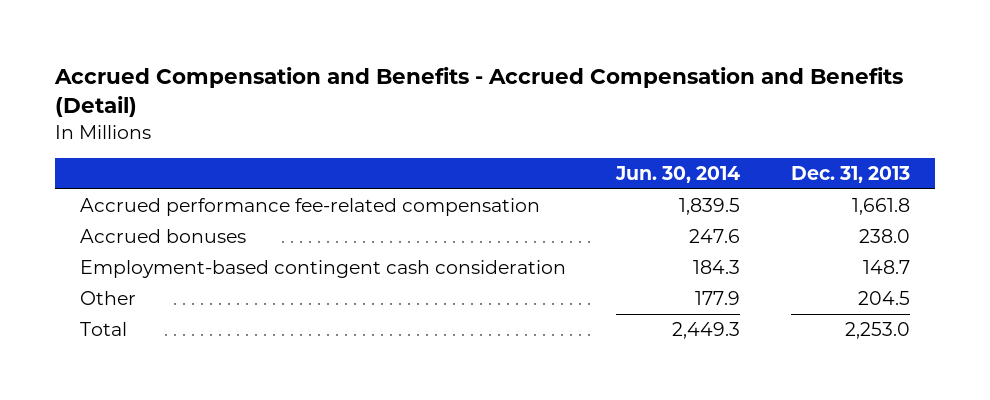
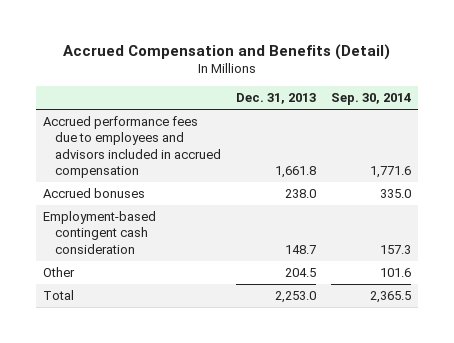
[53,67,903,118] Accrued Compensation and Benefits - Accrued Compensation and Benefits (Detail) -> [62,43,390,60] Accrued Compensation and Benefits (Detail)
[615,165,741,183] Jun. 30, 2014 -> none
none -> [330,93,411,106] Sep. 30, 2014
[80,198,541,217] Accrued performance fee-related compensation -> [42,116,221,179] Accrued performance fees due to employees and advisors included in accrued compensation

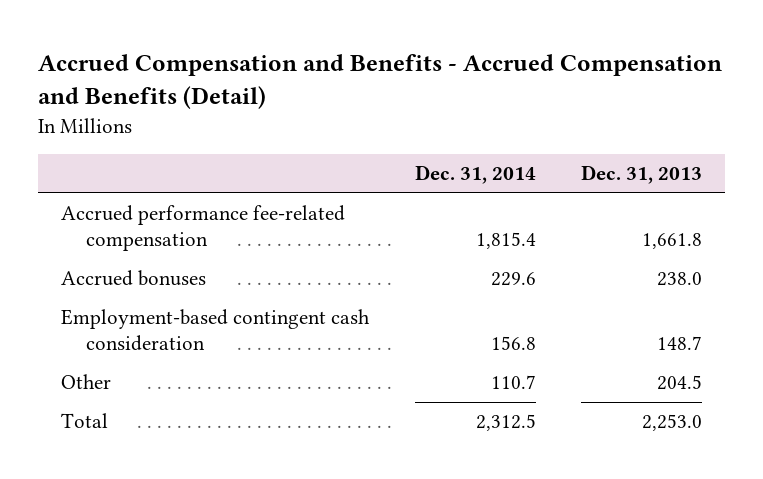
[62,43,390,60] Accrued Compensation and Benefits (Detail) -> [38,54,723,110] Accrued Compensation and Benefits - Accrued Compensation and Benefits (Detail)
[330,93,411,106] Sep. 30, 2014 -> none
none -> [414,165,536,185] Dec. 31, 2014
[42,116,221,179] Accrued performance fees due to employees and advisors included in accrued compensation -> [61,205,346,252] Accrued performance fee-related compensation

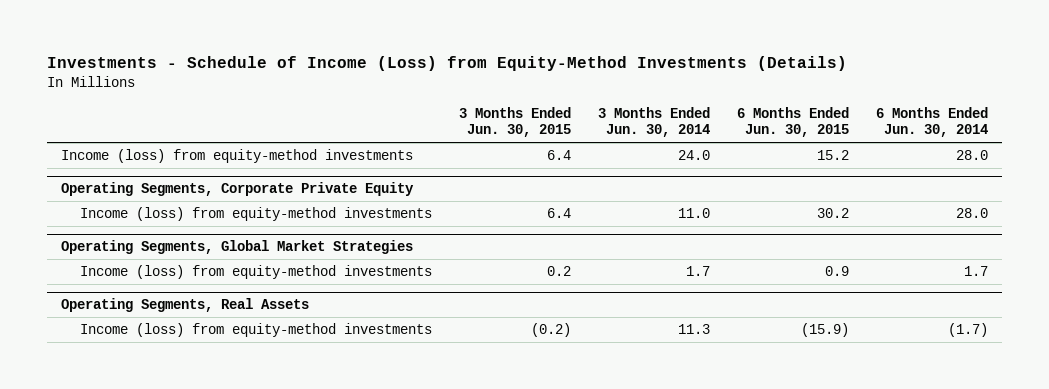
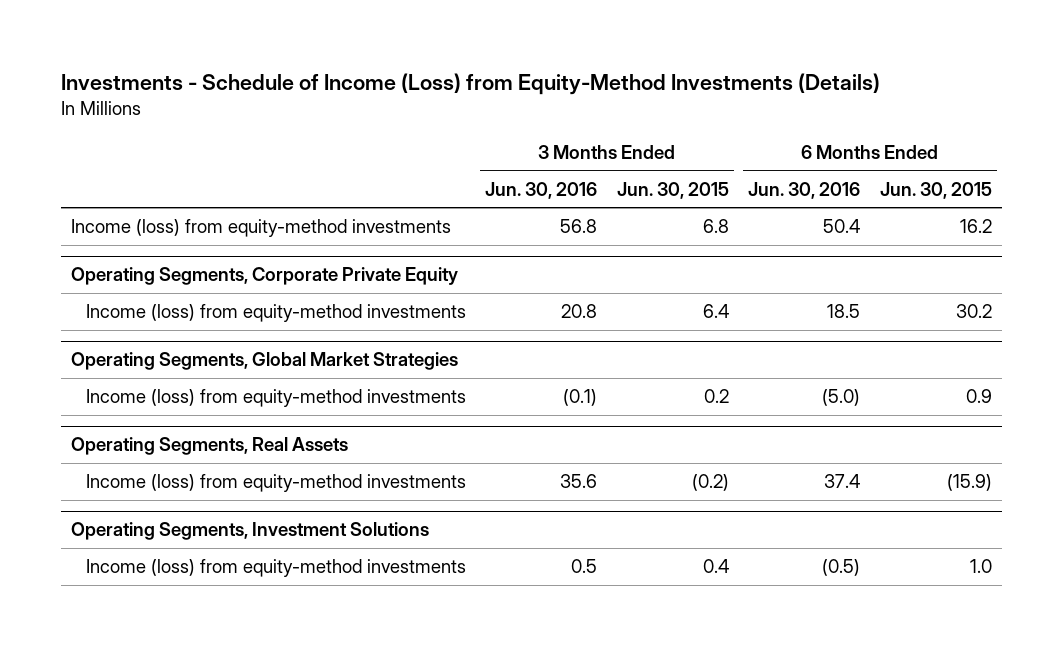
[597,106,710,138] 3 Months Ended Jun. 30, 2014 -> none
[876,106,989,138] 6 Months Ended Jun. 30, 2014 -> none
none -> [485,181,598,199] Jun. 30, 2016
none -> [748,181,861,199] Jun. 30, 2016
[546,149,571,160] 6.4 -> [702,219,729,234] 6.8
[817,149,850,160] 15.2 -> [960,219,993,234] 16.2
none -> [70,522,429,541] Operating Segments, Investment Solutions
none -> [85,559,466,578] Income (loss) from equity-method investments

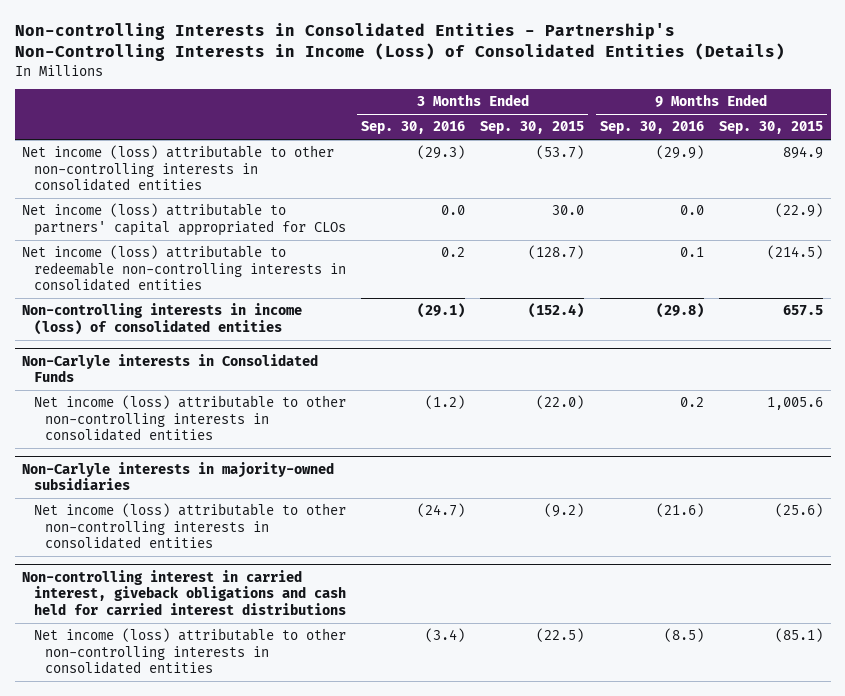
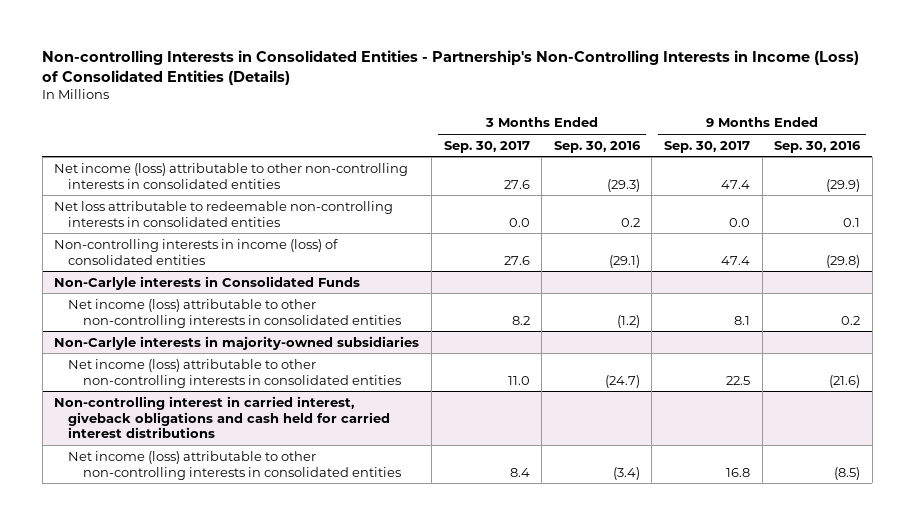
[480,121,585,135] Sep. 30, 2015 -> none
[718,121,823,135] Sep. 30, 2015 -> none
none -> [443,140,530,153] Sep. 30, 2017
none -> [664,140,751,153] Sep. 30, 2017
[22,203,346,236] Net income (loss) attributable to partners' capital appropriated for CLOs -> none
[22,245,346,292] Net income (loss) attributable to redeemable non-controlling interests in consolidated entities -> [54,200,394,227] Net loss attributable to redeemable non-controlling interests in consolidated entities

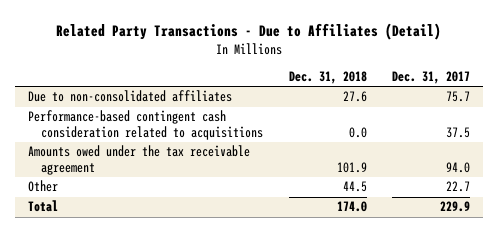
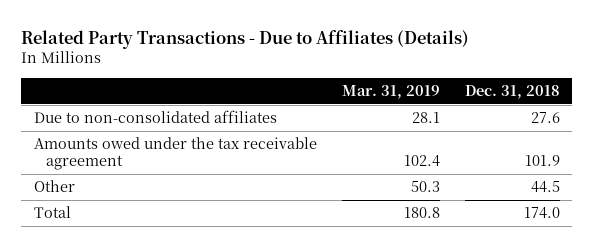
[56,22,442,40] Related Party Transactions - Due to Affiliates (Detail) -> [21,29,470,49] Related Party Transactions - Due to Affiliates (Details)
[392,71,471,85] Dec. 31, 2017 -> none
none -> [341,85,440,100] Mar. 31, 2019
[27,110,263,141] Performance-based contingent cash consideration related to acquisitions -> none

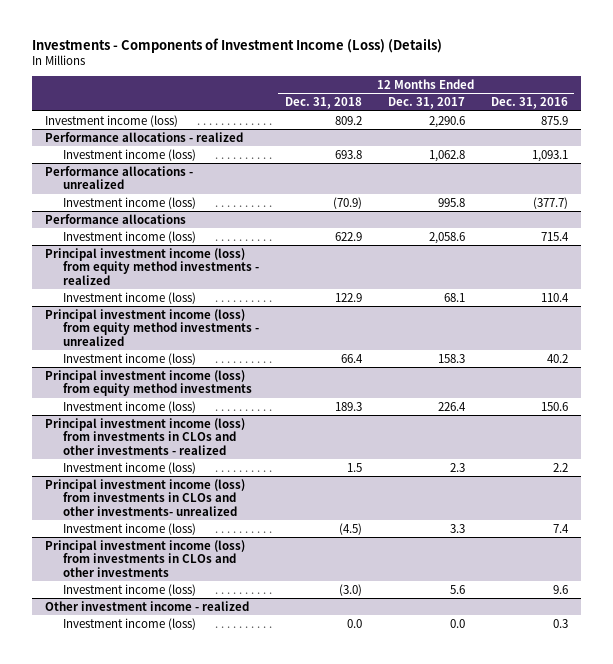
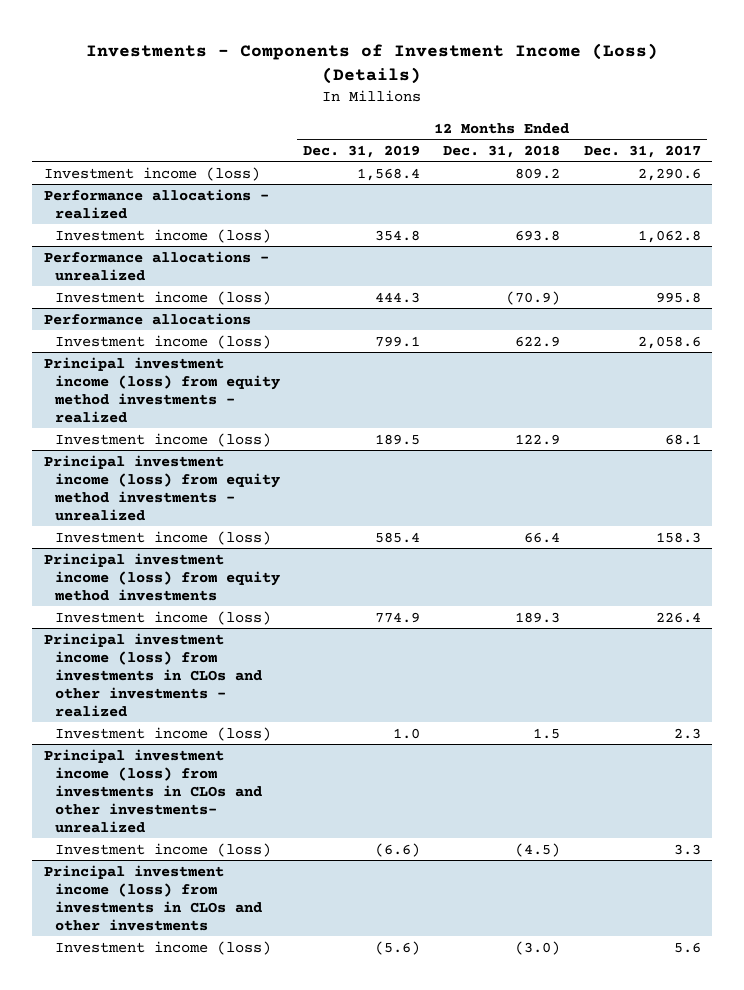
[490,97,568,110] Dec. 31, 2016 -> none
none -> [303,144,421,158] Dec. 31, 2019
[45,600,250,611] Other investment income - realized -> none
[62,617,196,630] Investment income (loss) -> none

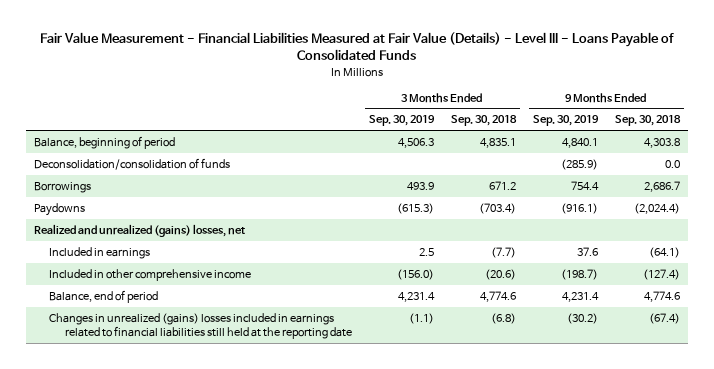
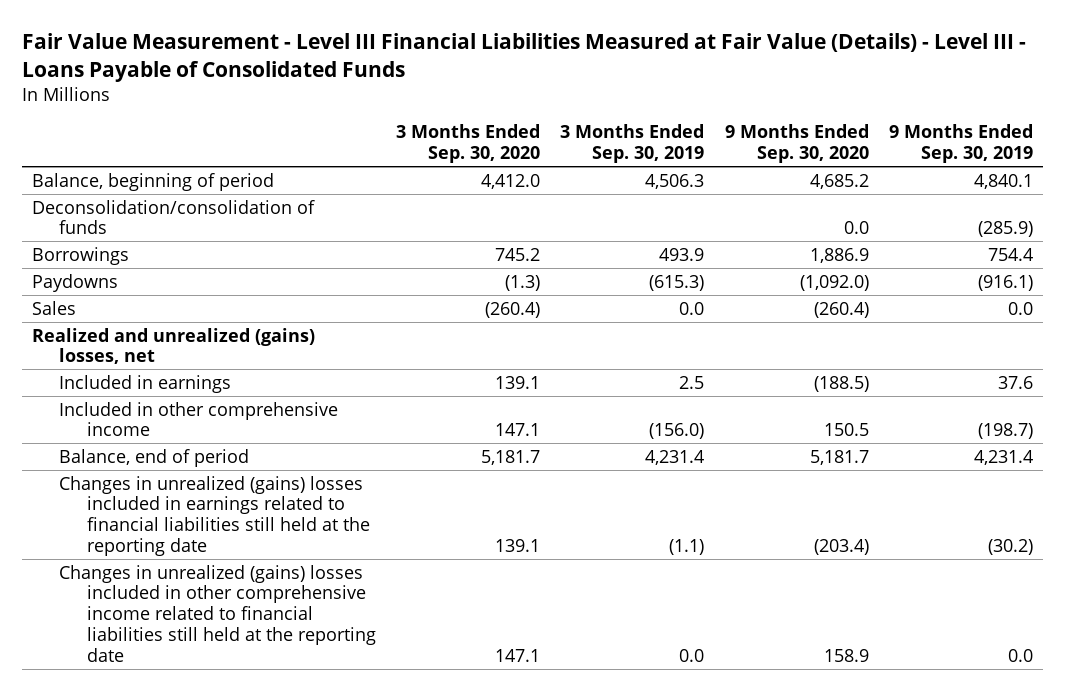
[40,32,675,61] Fair Value Measurement - Financial Liabilities Measured at Fair Value (Details) - Level III - Loans Payable of Consolidated Funds -> [21,33,1026,82] Fair Value Measurement - Level III Financial Liabilities Measured at Fair Value (Details) - Level III - Loans Payable of Consolidated Funds
[450,115,517,127] Sep. 30, 2018 -> none
[614,115,681,127] Sep. 30, 2018 -> none
none -> [396,124,541,164] 3 Months Ended Sep. 30, 2020
none -> [724,124,869,164] 9 Months Ended Sep. 30, 2020
none -> [31,300,76,315] Sales
none -> [59,564,377,663] Changes in unrealized (gains) losses included in other comprehensive income related to financial liabilities still held at the reporting date

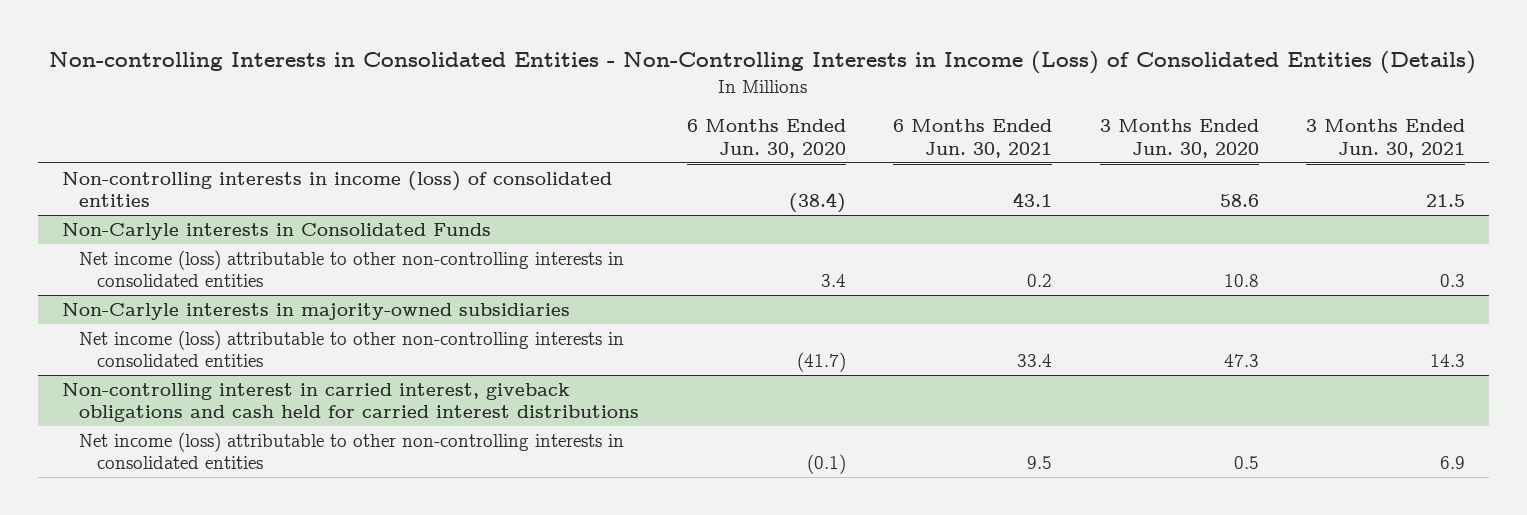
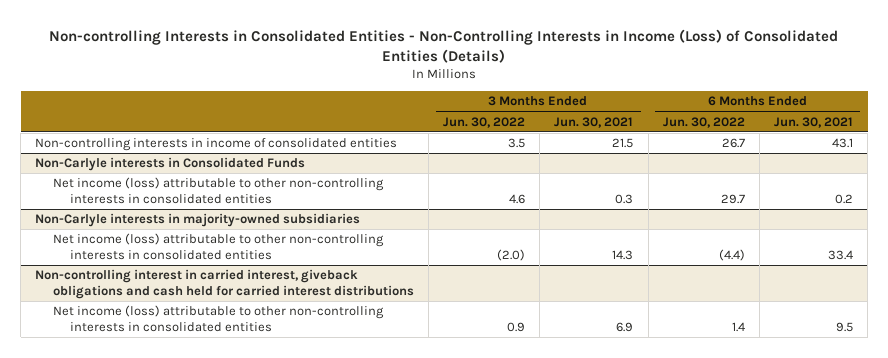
[686,119,846,158] 6 Months Ended Jun. 30, 2020 -> none
[1099,119,1259,158] 3 Months Ended Jun. 30, 2020 -> none
none -> [443,116,526,128] Jun. 30, 2022
none -> [662,116,745,128] Jun. 30, 2022
[61,170,612,208] Non-controlling interests in income (loss) of consolidated entities -> [35,138,398,152] Non-controlling interests in income of consolidated entities

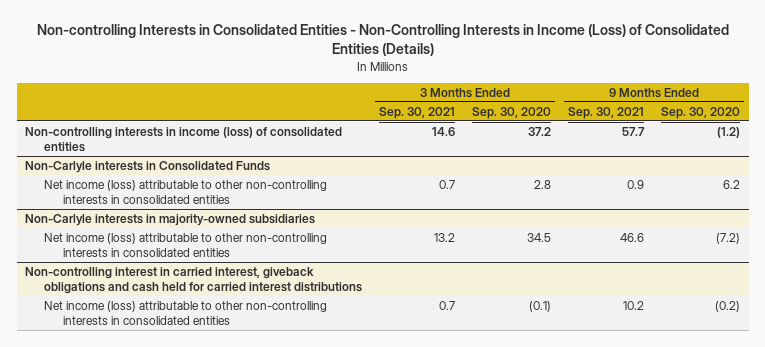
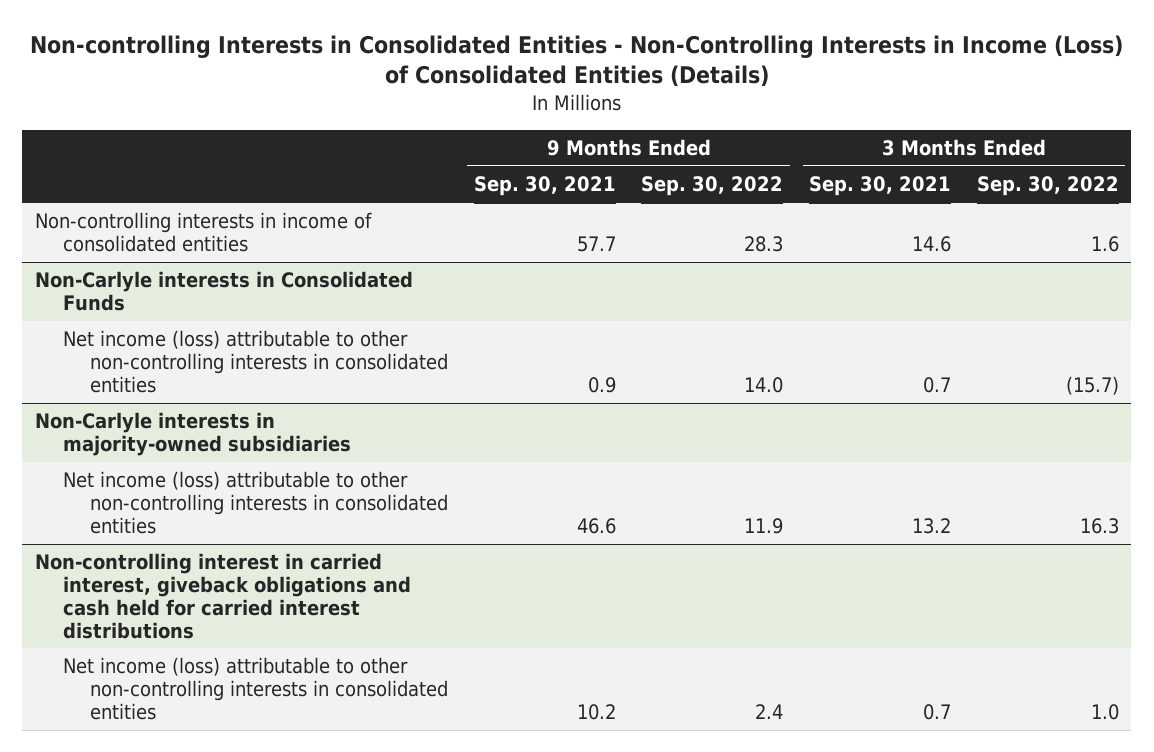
[472,106,552,119] Sep. 30, 2020 -> none
[661,106,741,119] Sep. 30, 2020 -> none
none -> [641,176,784,197] Sep. 30, 2022
none -> [976,176,1119,197] Sep. 30, 2022
[25,126,343,152] Non-controlling interests in income (loss) of consolidated entities -> [35,212,373,253] Non-controlling interests in income of consolidated entities

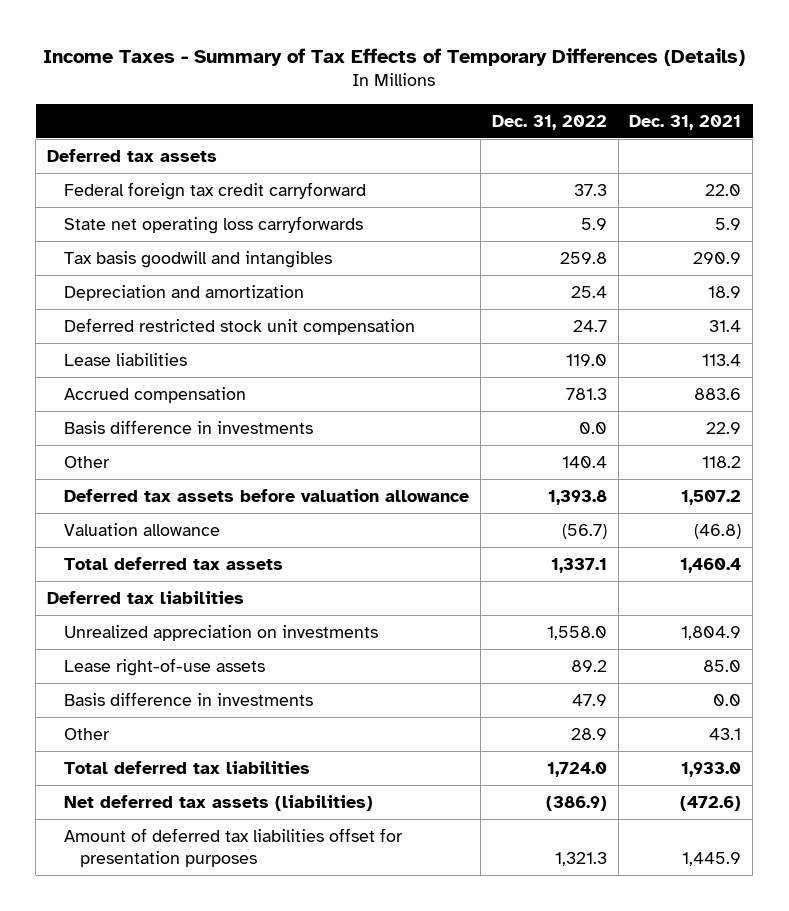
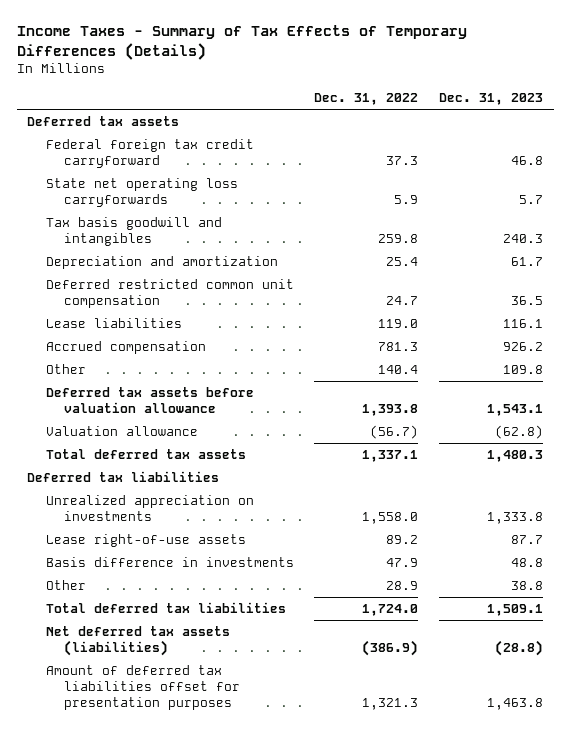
[629,114,742,130] Dec. 31, 2021 -> none
none -> [439,92,544,105] Dec. 31, 2023
[63,317,415,335] Deferred restricted stock unit compensation -> [45,279,294,308] Deferred restricted common unit compensation
[63,419,313,434] Basis difference in investments -> none

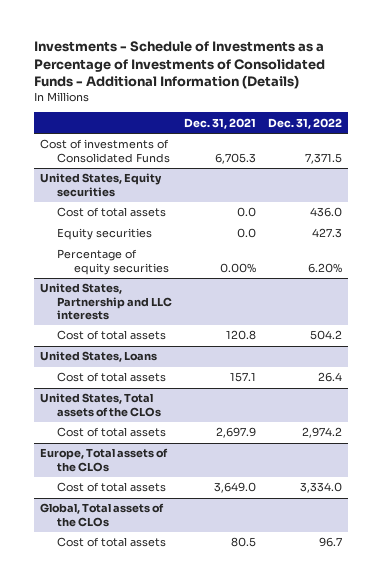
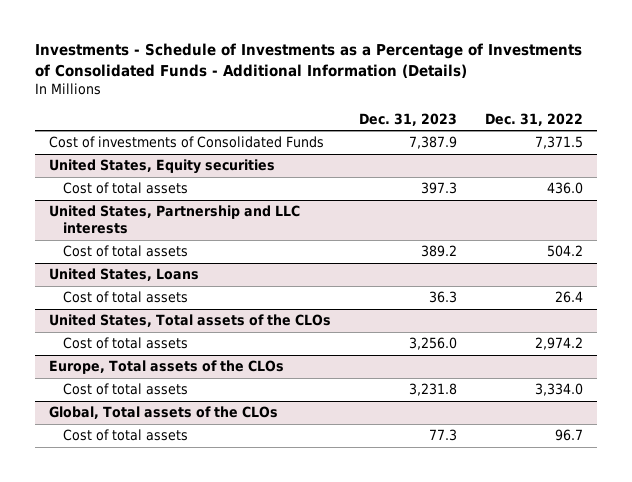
[183,117,256,129] Dec. 31, 2021 -> none
none -> [359,112,458,126] Dec. 31, 2023
[56,228,152,241] Equity securities -> none
[56,249,169,275] Percentage of equity securities -> none

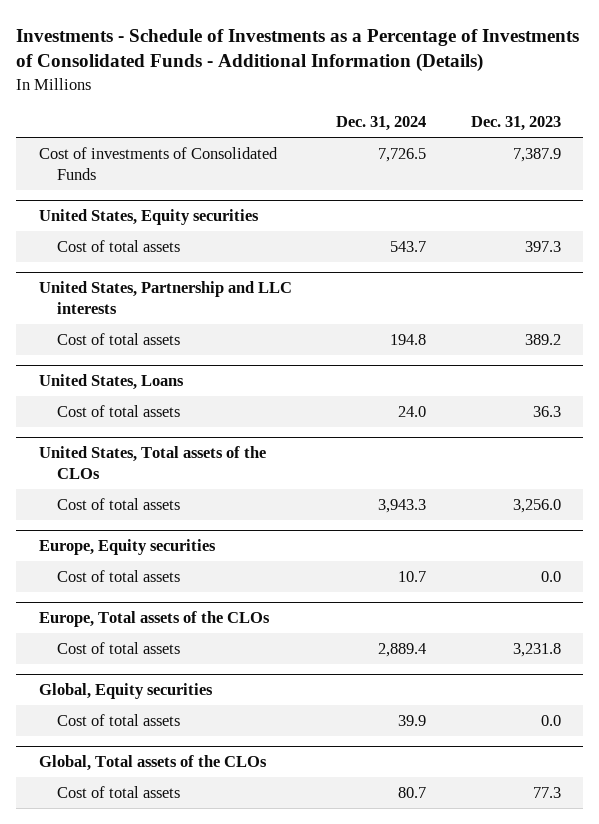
[485,112,584,126] Dec. 31, 2022 -> none
none -> [336,116,427,132] Dec. 31, 2024
none -> [38,539,216,556] Europe, Equity securities
none -> [57,569,181,582] Cost of total assets
none -> [38,683,213,700] Global, Equity securities
none -> [57,713,181,726] Cost of total assets

